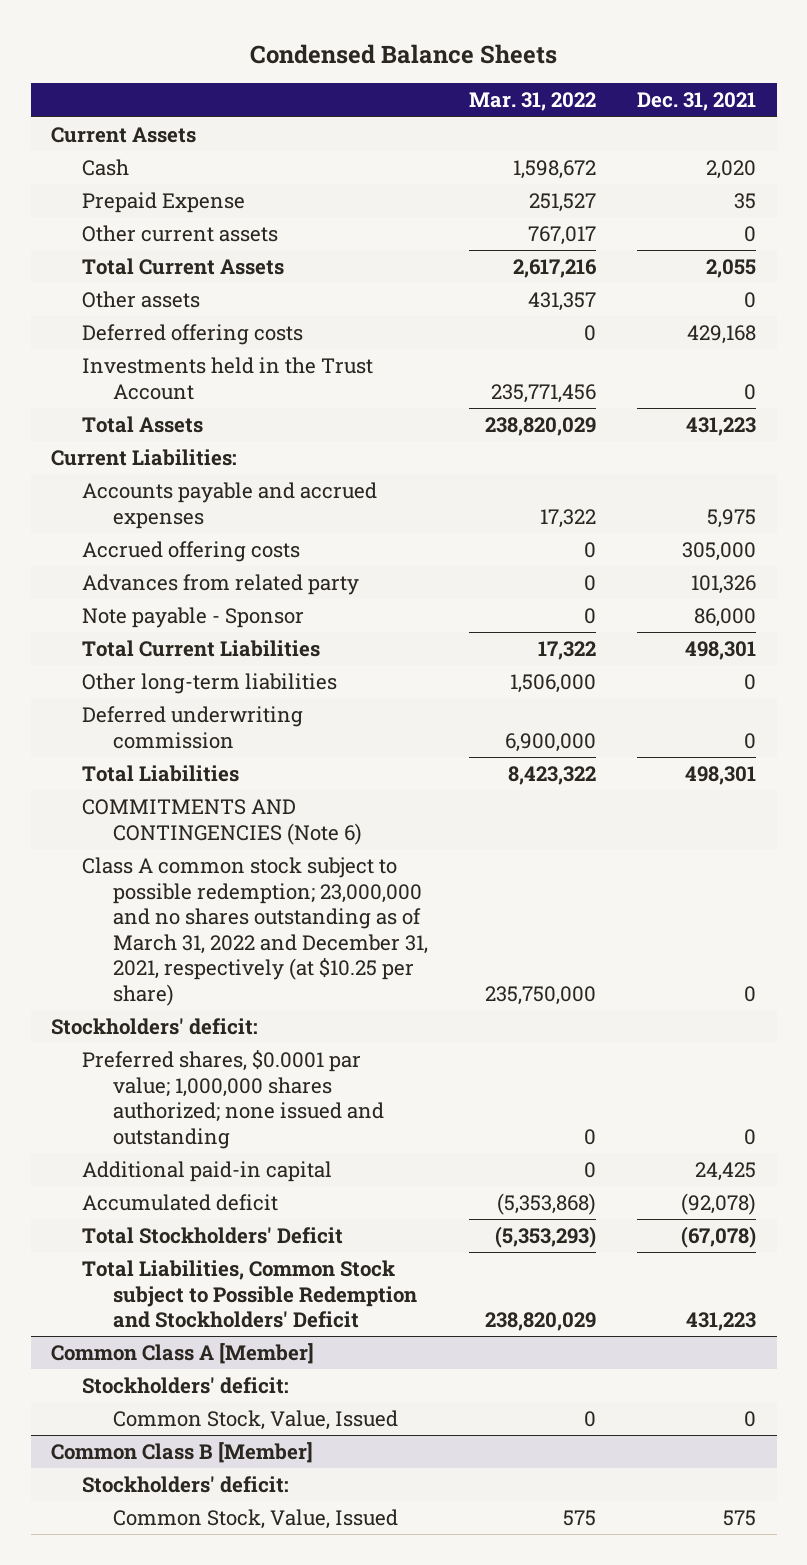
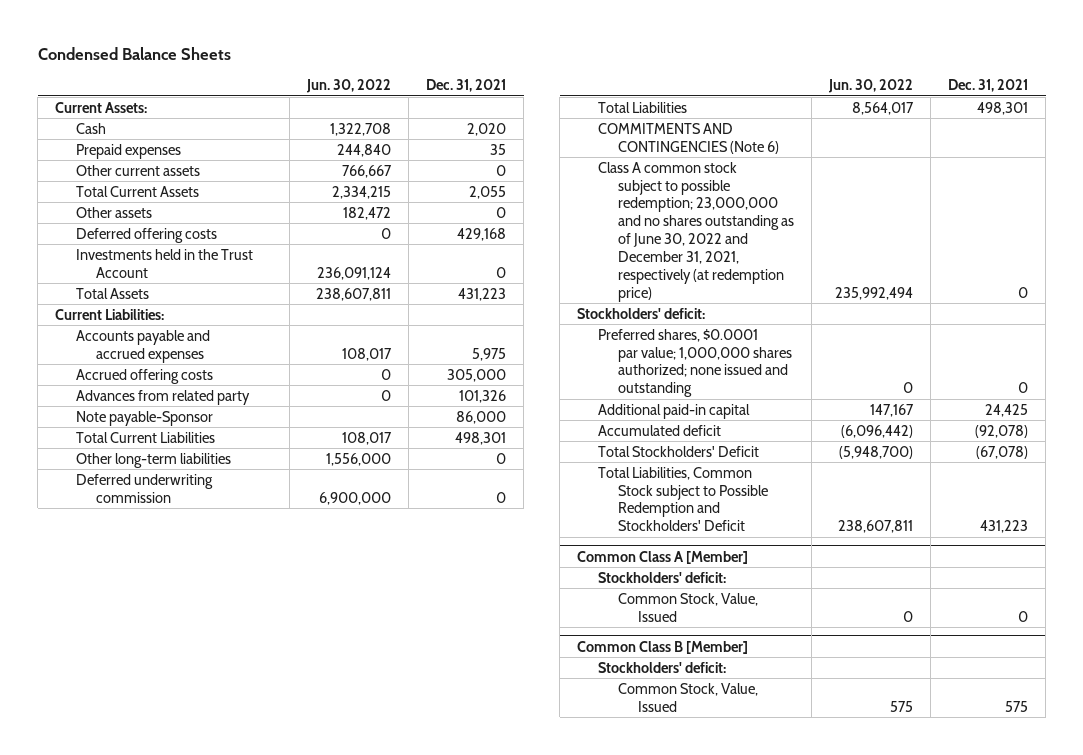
[468,92,596,112] Mar. 31, 2022 -> none
none -> [306,79,392,94] Jun. 30, 2022
[51,126,197,143] Current Assets -> [55,101,148,113] Current Assets:
[82,191,246,213] Prepaid Expense -> [75,143,181,159] Prepaid expenses
[82,606,305,628] Note payable - Sponsor -> [75,410,213,426] Note payable-Sponsor
[82,856,428,1006] Class A common stock subject to possible redemption; 23,000,000 and no shares outstanding as of March 31, 2022 and December 31, 2021, respectively (at $10.25 per share) -> [597,161,794,302] Class A common stock subject to possible redemption; 23,000,000 and no shares outstanding as of June 30, 2022 and December 31, 2021, respectively (at redemption price)

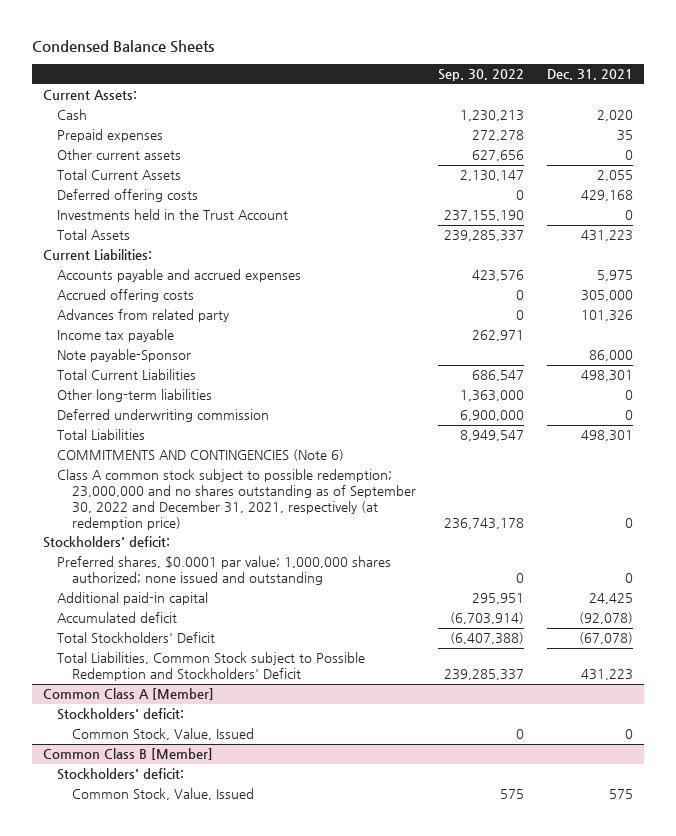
[306,79,392,94] Jun. 30, 2022 -> none
none -> [438,69,525,82] Sep. 30, 2022
[75,206,152,218] Other assets -> none
none -> [57,329,175,343] Income tax payable
[597,161,794,302] Class A common stock subject to possible redemption; 23,000,000 and no shares outstanding as of June 30, 2022 and December 31, 2021, respectively (at redemption price) -> [57,469,416,530] Class A common stock subject to possible redemption; 23,000,000 and no shares outstanding as of September 30, 2022 and December 31, 2021, respectively (at redemption price)

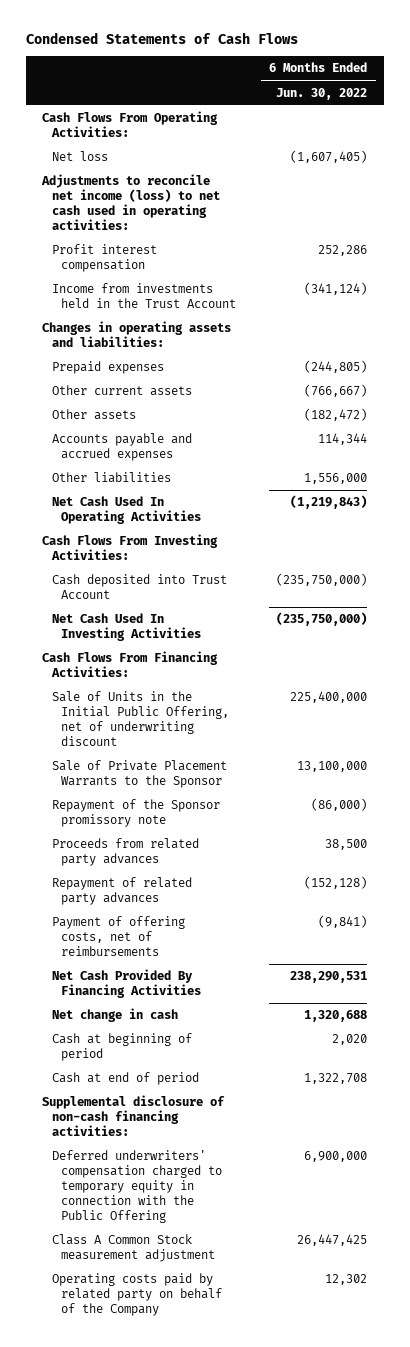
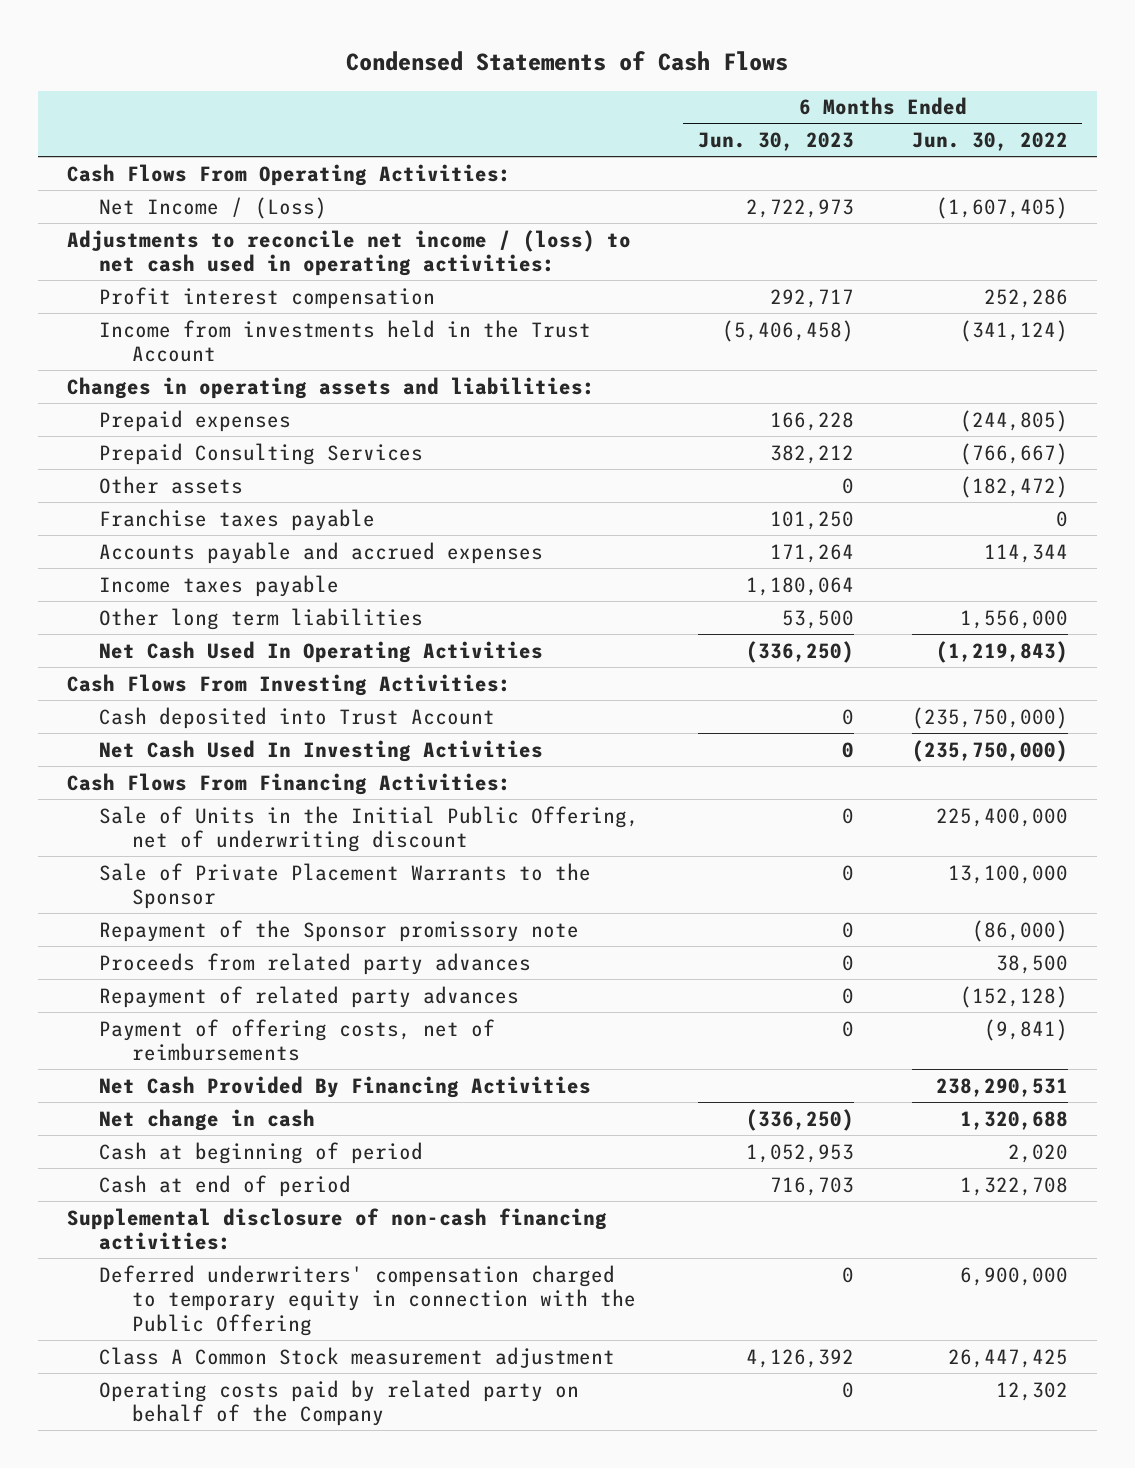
none -> [697,131,854,151] Jun. 30, 2023
[51,151,108,162] Net loss -> [99,196,328,219] Net Income / (Loss)
[41,174,220,231] Adjustments to reconcile net income (loss) to net cash used in operating activities: -> [67,229,632,277] Adjustments to reconcile net income / (loss) to net cash used in operating activities:
[51,385,192,397] Other current assets -> [99,442,424,465] Prepaid Consulting Services
none -> [99,508,376,531] Franchise taxes payable
none -> [99,574,340,597] Income taxes payable
[51,472,171,484] Other liabilities -> [99,607,424,630] Other long term liabilities

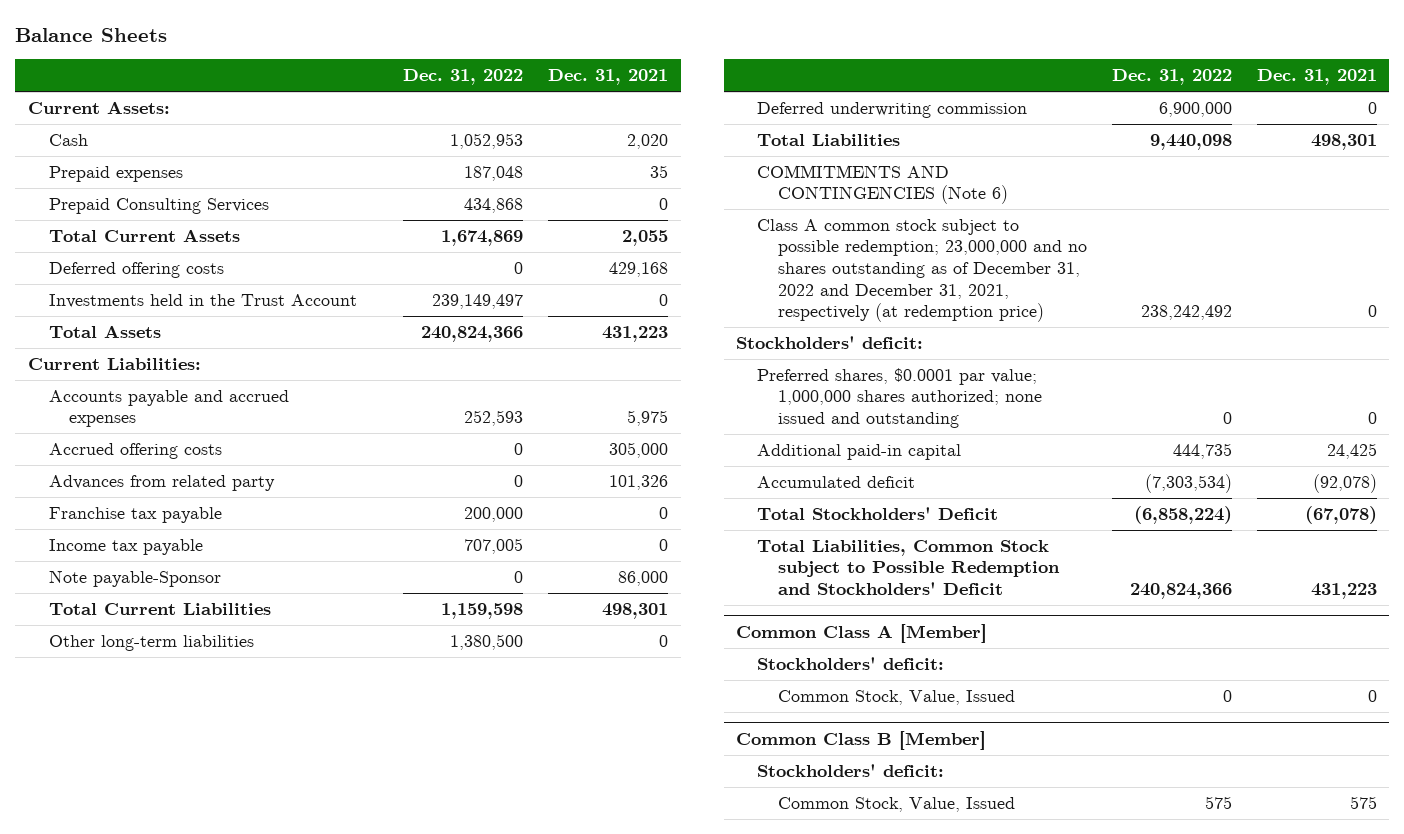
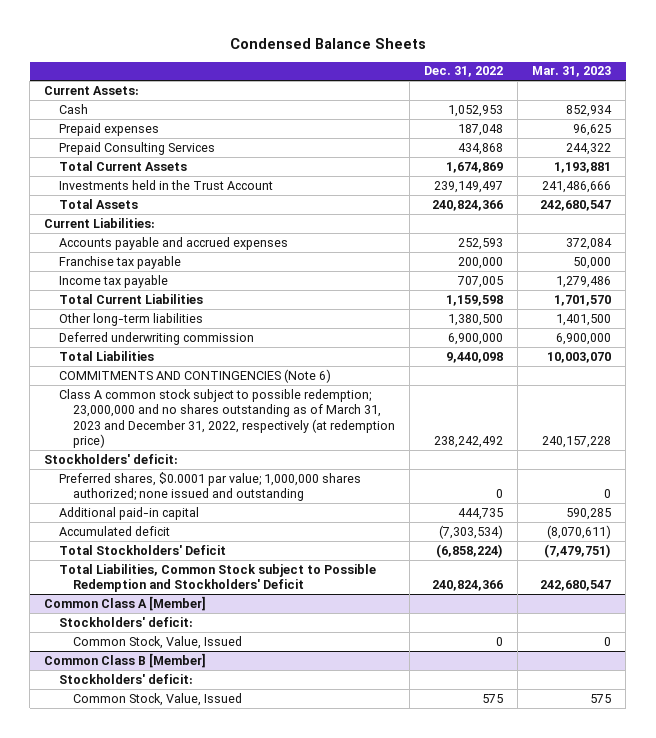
[15,28,168,43] Balance Sheets -> [229,38,426,50] Condensed Balance Sheets
[548,69,669,86] Dec. 31, 2021 -> none
none -> [532,66,612,78] Mar. 31, 2023
[48,261,224,278] Deferred offering costs -> none
[48,442,222,459] Accrued offering costs -> none
[48,474,275,491] Advances from related party -> none
[48,569,221,587] Note payable-Sponsor -> none
[757,218,1087,323] Class A common stock subject to possible redemption; 23,000,000 and no shares outstanding as of December 31, 2022 and December 31, 2021, respectively (at redemption price) -> [58,388,395,449] Class A common stock subject to possible redemption; 23,000,000 and no shares outstanding as of March 31, 2023 and December 31, 2022, respectively (at redemption price)

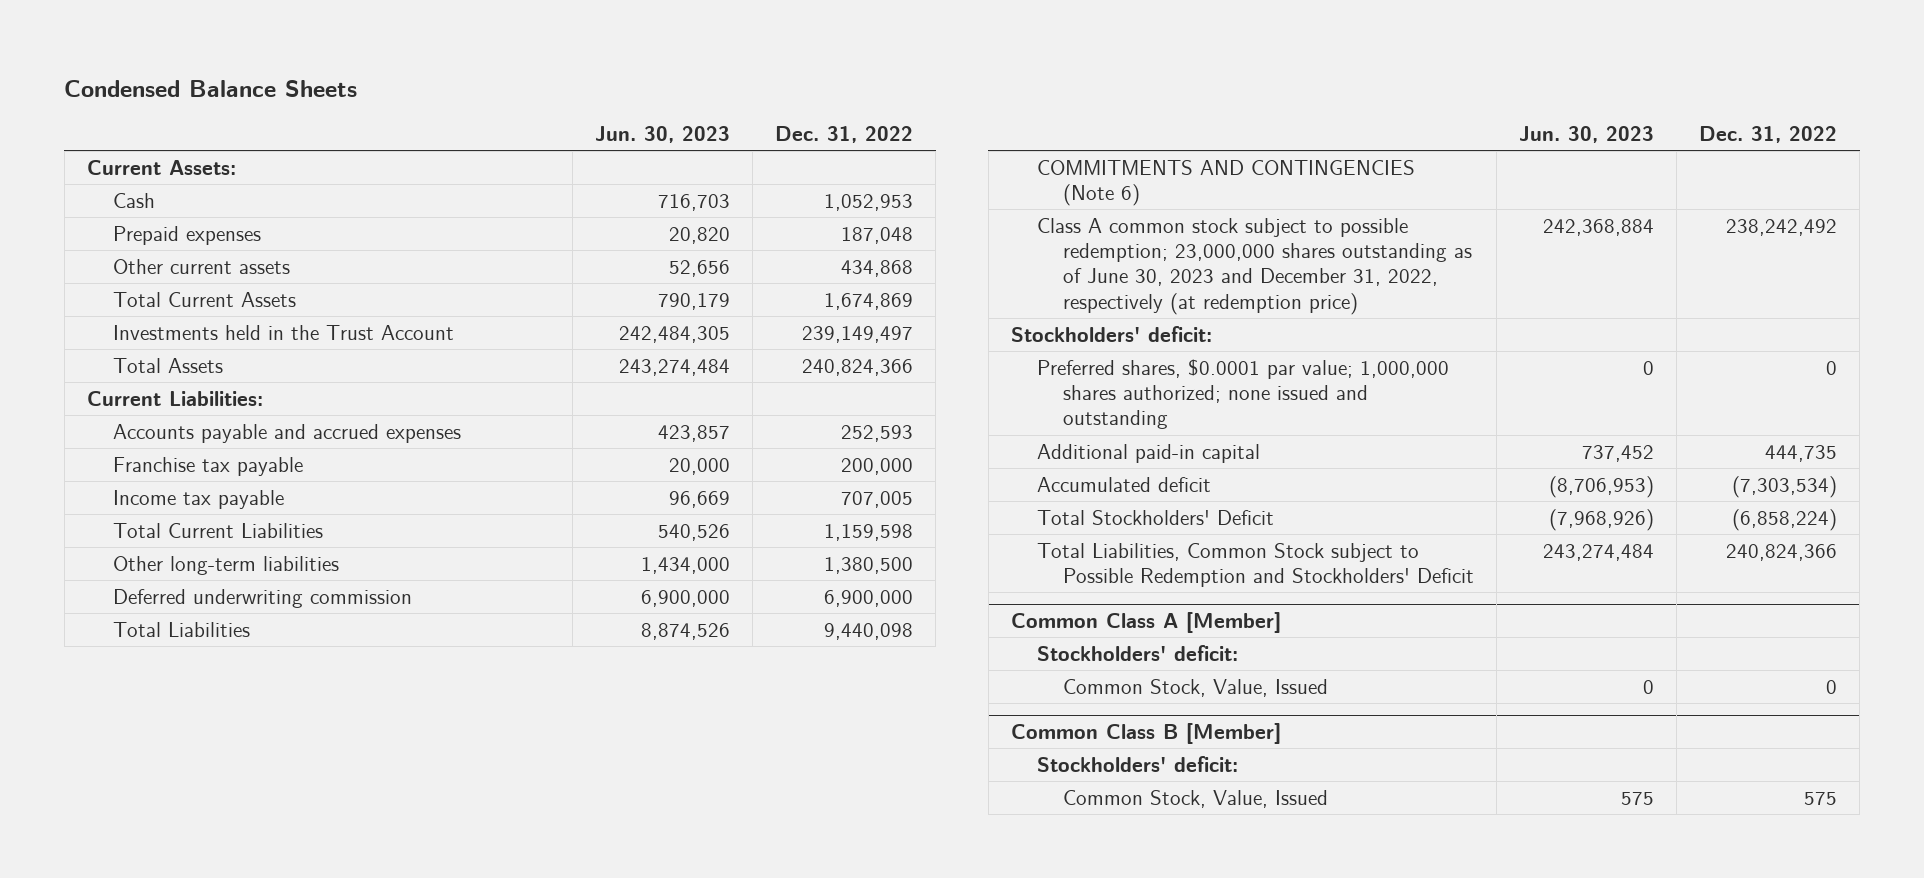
[532,66,612,78] Mar. 31, 2023 -> none
none -> [595,126,731,144] Jun. 30, 2023
[58,141,215,155] Prepaid Consulting Services -> [113,258,291,274] Other current assets
[58,388,395,449] Class A common stock subject to possible redemption; 23,000,000 and no shares outstanding as of March 31, 2023 and December 31, 2022, respectively (at redemption price) -> [1036,217,1473,315] Class A common stock subject to possible redemption; 23,000,000 shares outstanding as of June 30, 2023 and December 31, 2022, respectively (at redemption price)

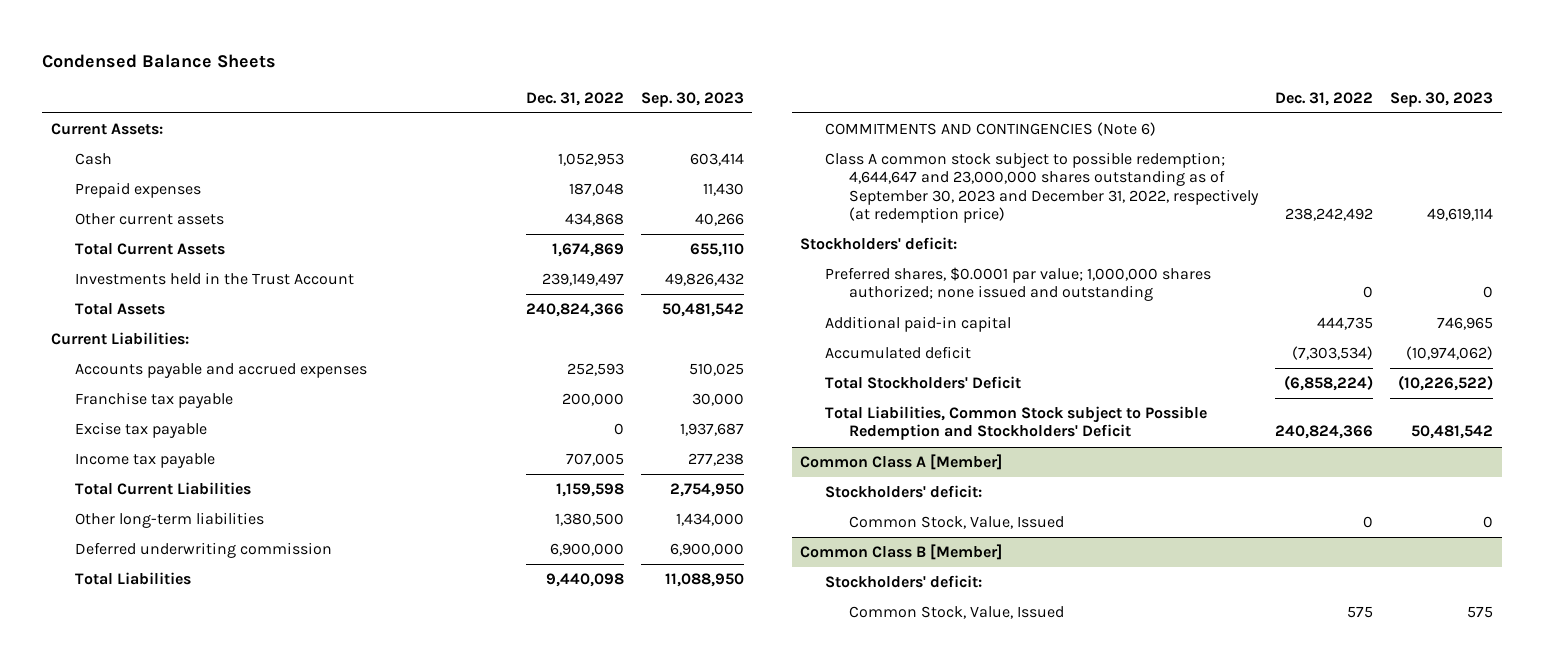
[595,126,731,144] Jun. 30, 2023 -> none
none -> [640,91,744,107] Sep. 30, 2023
none -> [75,422,208,439] Excise tax payable
[1036,217,1473,315] Class A common stock subject to possible redemption; 23,000,000 shares outstanding as of June 30, 2023 and December 31, 2022, respectively (at redemption price) -> [824,152,1260,223] Class A common stock subject to possible redemption; 4,644,647 and 23,000,000 shares outstanding as of September 30, 2023 and December 31, 2022, respectively (at redemption price)

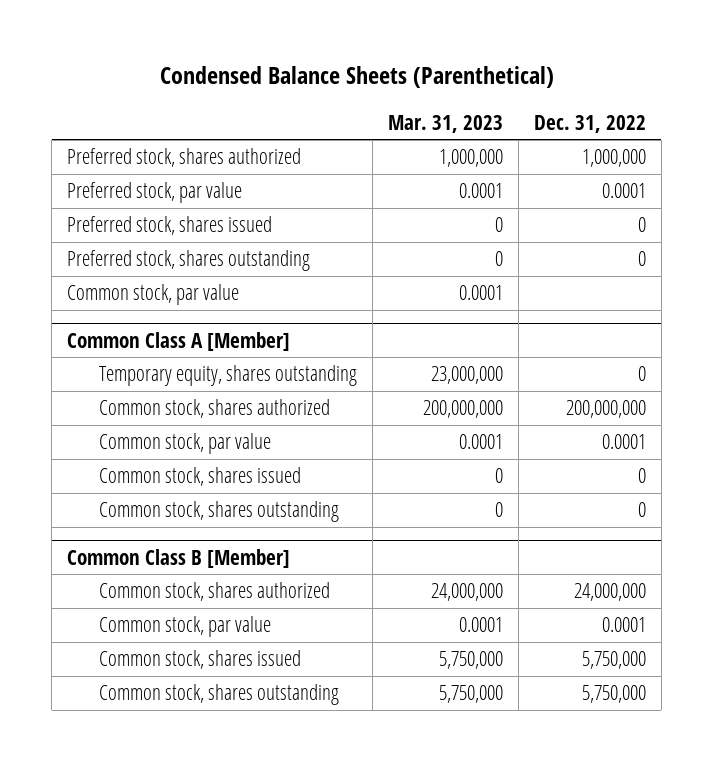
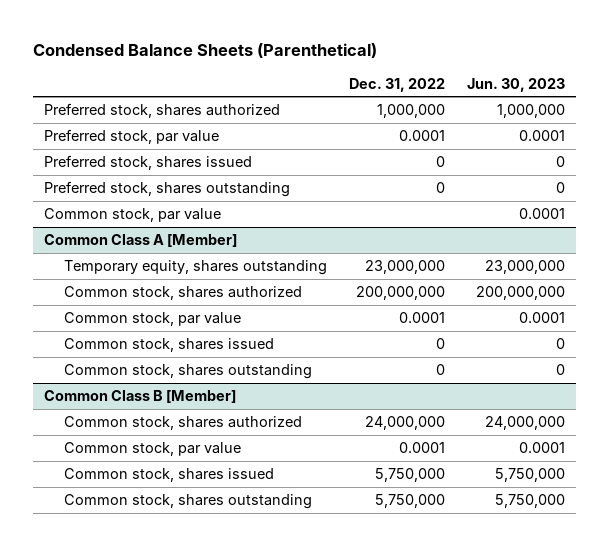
[387,114,503,133] Mar. 31, 2023 -> none
none -> [467,77,566,92] Jun. 30, 2023
[637,366,646,382] 0 -> [365,260,446,275] 23,000,000

